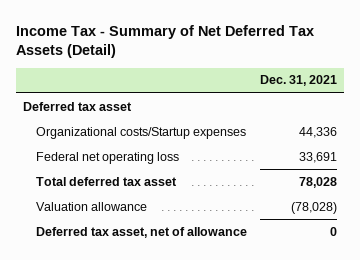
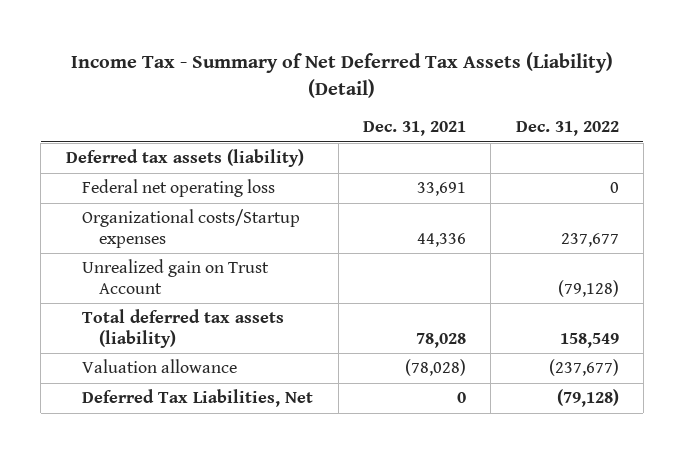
[16,24,315,59] Income Tax - Summary of Net Deferred Tax Assets (Detail) -> [71,51,614,98] Income Tax - Summary of Net Deferred Tax Assets (Liability) (Detail)
none -> [515,121,619,137] Dec. 31, 2022
[22,101,132,111] Deferred tax asset -> [65,149,304,168] Deferred tax assets (liability)
[36,126,247,139] Organizational costs/Startup expenses -> [82,209,301,248] Organizational costs/Startup expenses
none -> [82,259,270,294] Unrealized gain on Trust Account
[36,176,178,186] Total deferred tax asset -> [82,309,285,348] Total deferred tax assets (liability)
[36,226,248,238] Deferred tax asset, net of allowance -> none
none -> [82,389,314,408] Deferred Tax Liabilities, Net

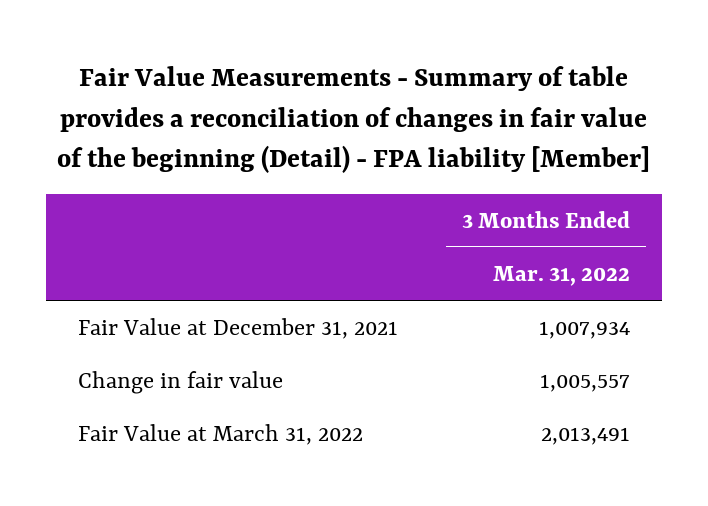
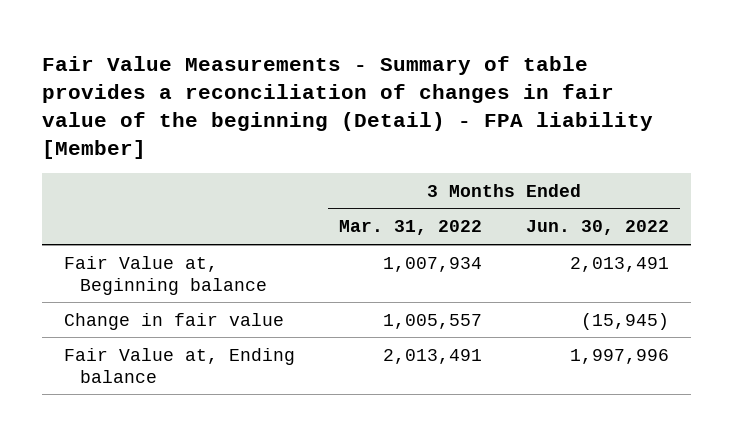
none -> [525,220,669,236] Jun. 30, 2022
[77,318,398,340] Fair Value at December 31, 2021 -> [64,255,268,295] Fair Value at, Beginning balance
[77,424,363,446] Fair Value at March 31, 2022 -> [64,347,296,383] Fair Value at, Ending balance

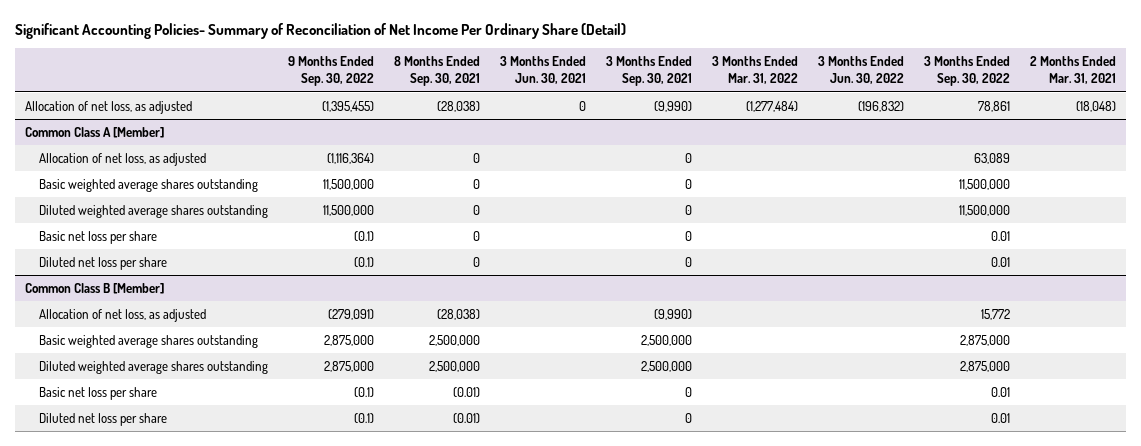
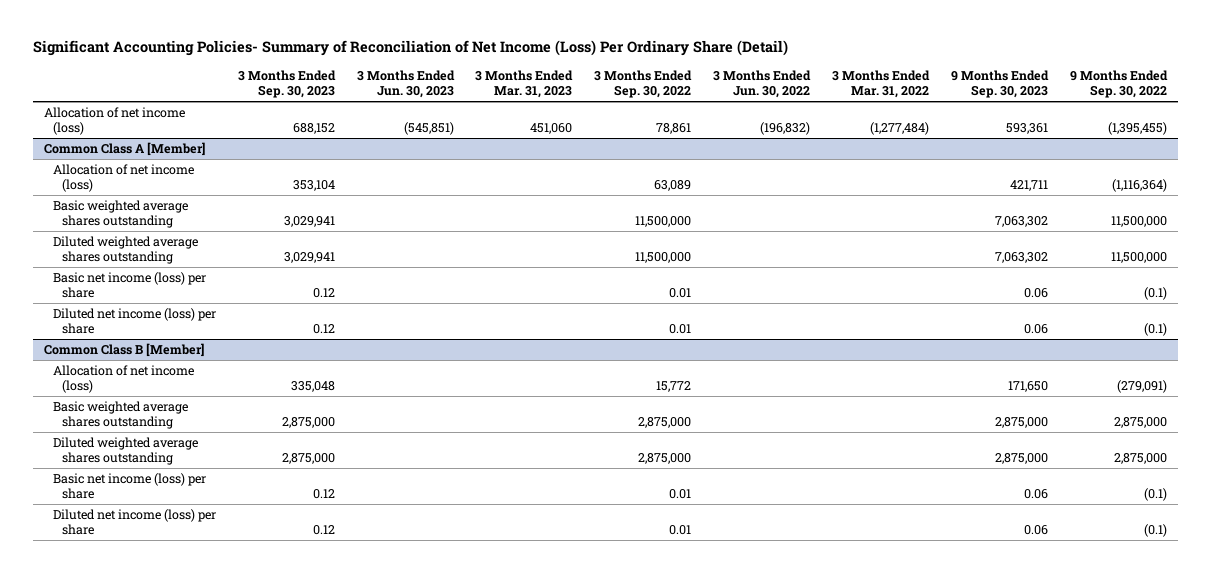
[14,23,626,40] Significant Accounting Policies- Summary of Reconciliation of Net Income Per Ordinary Share (Detail) -> [32,40,788,57] Significant Accounting Policies- Summary of Reconciliation of Net Income (Loss) Per Ordinary Share (Detail)
[394,56,481,87] 8 Months Ended Sep. 30, 2021 -> none
[500,56,587,85] 3 Months Ended Jun. 30, 2021 -> none
[606,56,693,87] 3 Months Ended Sep. 30, 2021 -> none
[1030,56,1117,85] 2 Months Ended Mar. 31, 2021 -> none
none -> [237,70,336,99] 3 Months Ended Sep. 30, 2023
none -> [356,70,455,99] 3 Months Ended Jun. 30, 2023
none -> [475,70,574,99] 3 Months Ended Mar. 31, 2023
none -> [951,70,1050,99] 9 Months Ended Sep. 30, 2023
[24,100,192,114] Allocation of net loss, as adjusted -> [43,107,185,136] Allocation of net income (loss)
[39,152,207,166] Allocation of net loss, as adjusted -> [52,164,194,193] Allocation of net income (loss)
[39,230,158,244] Basic net loss per share -> [52,272,206,299] Basic net income (loss) per share
[39,256,168,270] Diluted net loss per share -> [52,308,216,335] Diluted net income (loss) per share
[39,308,207,322] Allocation of net loss, as adjusted -> [52,365,194,394] Allocation of net income (loss)
[39,386,158,400] Basic net loss per share -> [52,473,206,500] Basic net income (loss) per share
[39,412,168,426] Diluted net loss per share -> [52,509,216,536] Diluted net income (loss) per share

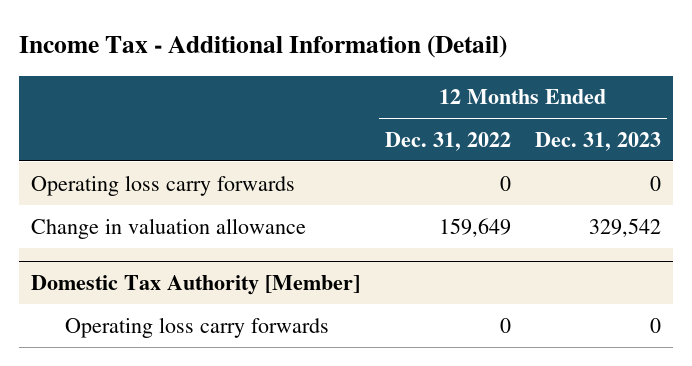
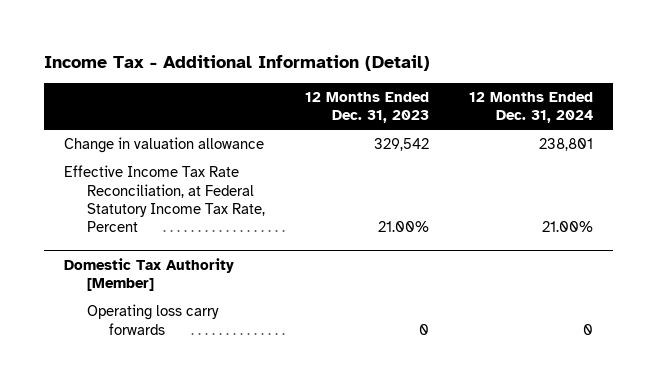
[384,131,511,151] Dec. 31, 2022 -> none
none -> [468,92,593,124] 12 Months Ended Dec. 31, 2024
[31,174,296,196] Operating loss carry forwards -> none
none -> [64,165,265,233] Effective Income Tax Rate Reconciliation, at Federal Statutory Income Tax Rate, Percent

